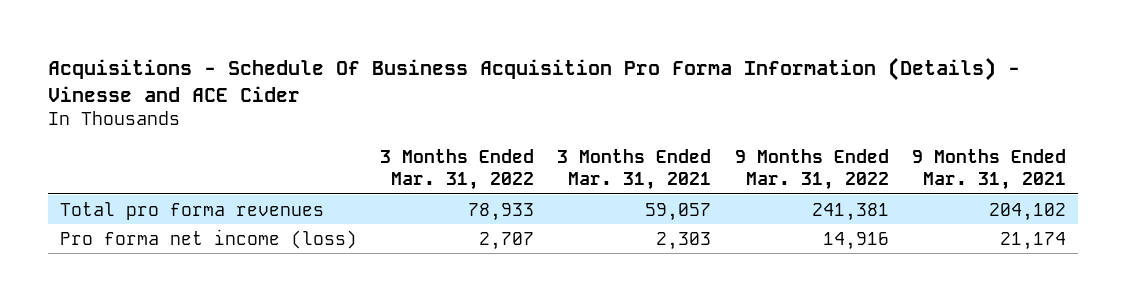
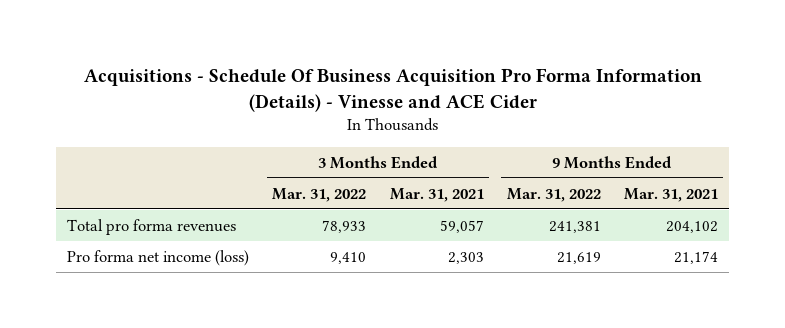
[479,231,535,250] 2,707 -> [330,251,367,264] 9,410
[822,231,889,250] 14,916 -> [556,251,601,264] 21,619

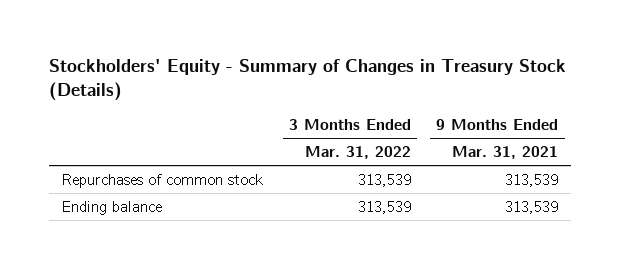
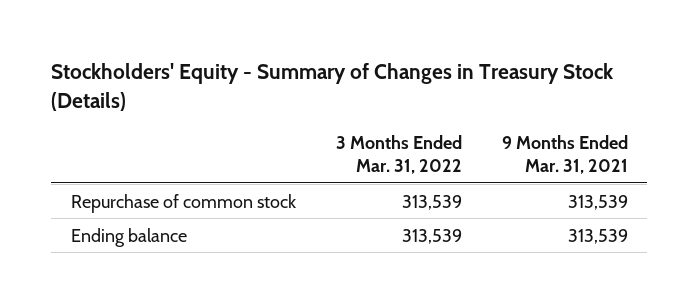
[61,173,264,188] Repurchases of common stock -> [70,193,296,213] Repurchase of common stock

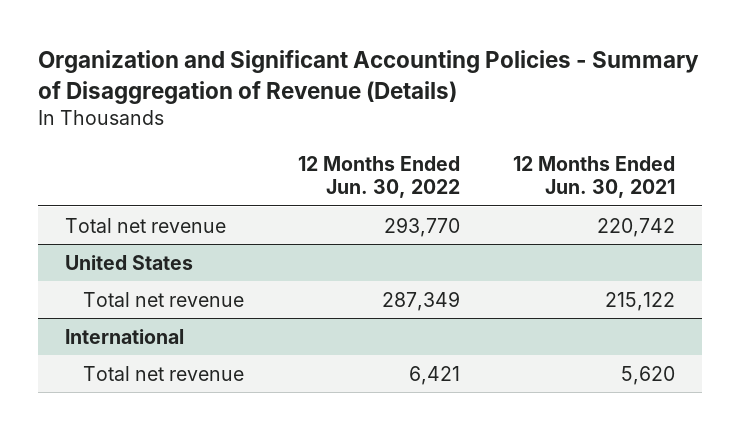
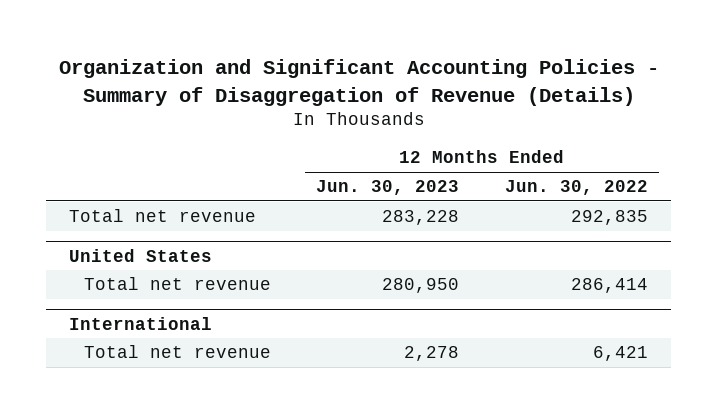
[513,155,676,199] 12 Months Ended Jun. 30, 2021 -> none
none -> [316,180,460,196] Jun. 30, 2023
[383,216,460,237] 293,770 -> [571,210,649,226] 292,835
[381,290,460,311] 287,349 -> [571,278,649,294] 286,414

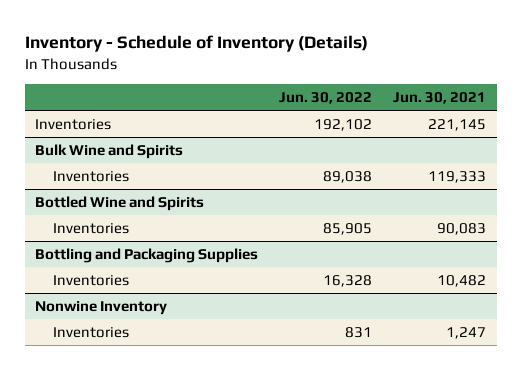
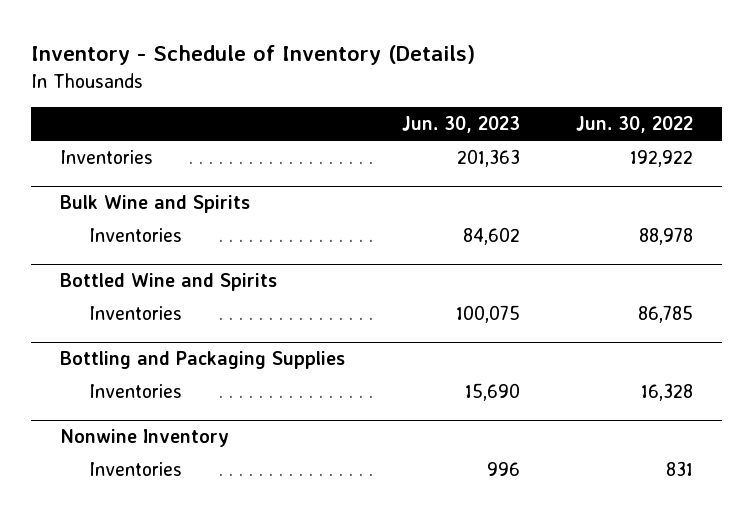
[393,92,487,105] Jun. 30, 2021 -> none
none -> [401,116,520,134] Jun. 30, 2023
[314,119,373,132] 192,102 -> [630,150,694,168] 192,922
[323,171,373,184] 89,038 -> [639,227,694,246] 88,978
[323,223,373,236] 85,905 -> [638,305,694,324] 86,785

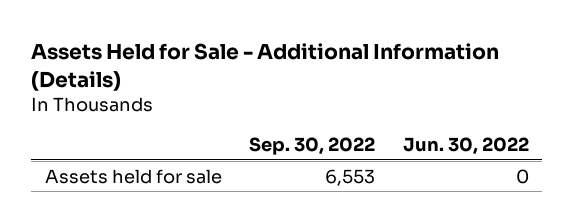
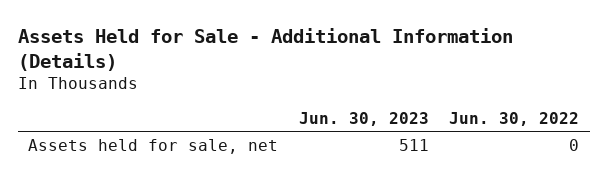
[249,137,376,156] Sep. 30, 2022 -> none
none -> [298,112,429,127] Jun. 30, 2023
[45,168,223,184] Assets held for sale -> [28,138,279,154] Assets held for sale, net

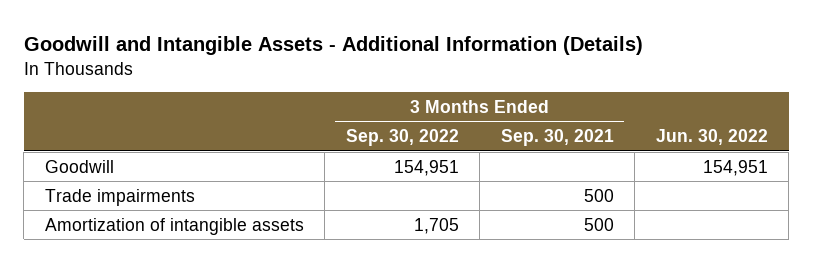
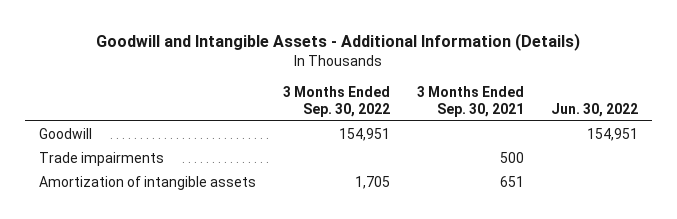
[583,217,614,231] 500 -> [499,175,524,187] 651

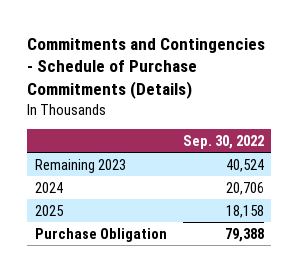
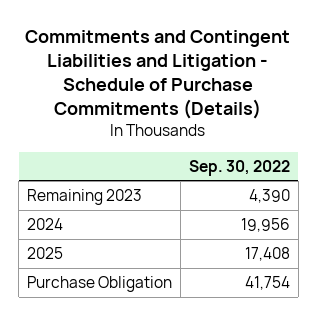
[27,37,266,99] Commitments and Contingencies - Schedule of Purchase Commitments (Details) -> [25,29,291,120] Commitments and Contingent Liabilities and Litigation - Schedule of Purchase Commitments (Details)
[225,158,264,172] 40,524 -> [248,189,290,204] 4,390
[225,181,264,195] 20,706 -> [240,218,290,233] 19,956
[225,204,264,218] 18,158 -> [244,247,290,262] 17,408
[224,227,264,242] 79,388 -> [244,276,290,291] 41,754

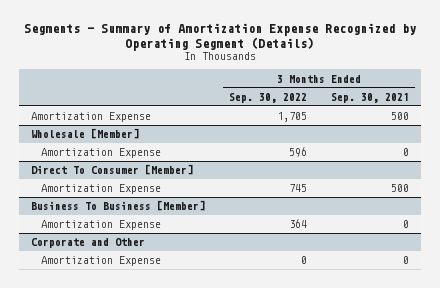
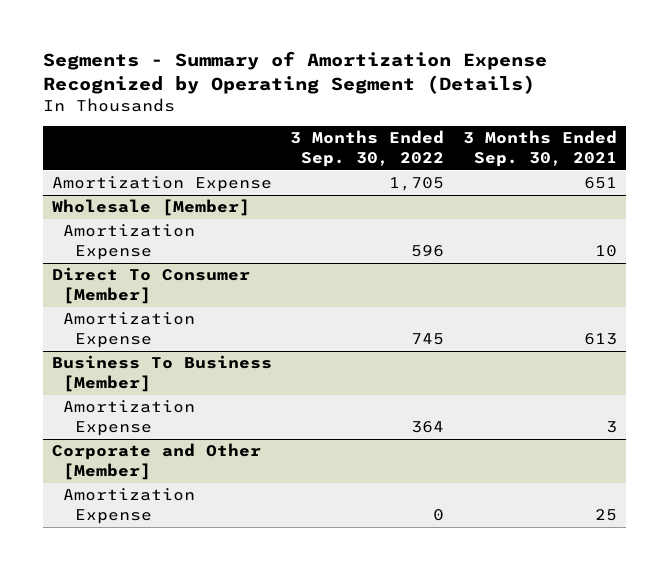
[390,112,409,121] 500 -> [583,177,617,190] 651
[402,148,409,157] 0 -> [594,245,617,258] 10
[390,184,409,193] 500 -> [583,333,617,346] 613
[402,220,409,229] 0 -> [605,421,617,434] 3
[31,238,146,249] Corporate and Other -> [51,443,261,481] Corporate and Other [Member]
[402,256,409,265] 0 -> [594,509,617,522] 25

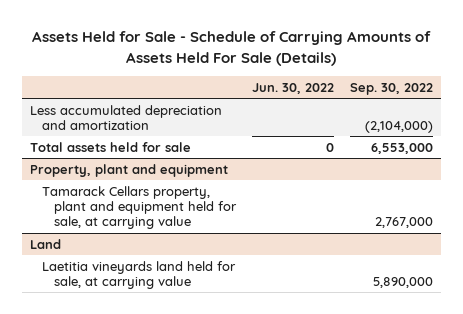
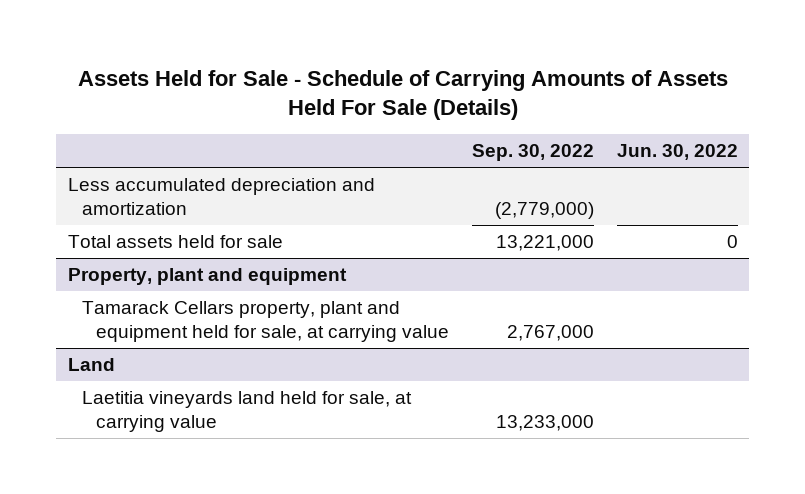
[364,120,433,133] (2,104,000) -> [494,201,594,219] (2,779,000)
[370,142,433,154] 6,553,000 -> [495,235,594,252] 13,221,000
[372,276,433,288] 5,890,000 -> [495,414,594,431] 13,233,000

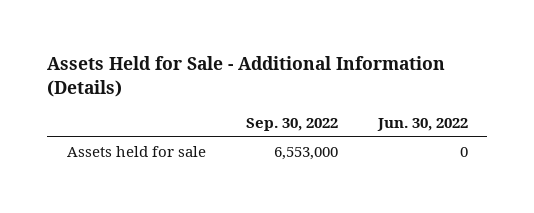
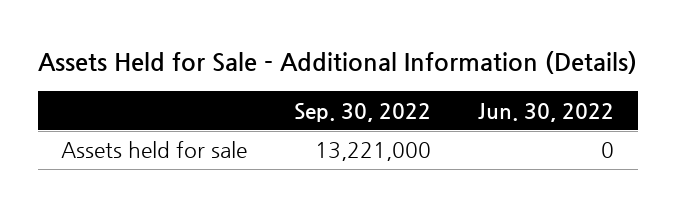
[273,147,338,161] 6,553,000 -> [315,142,432,162] 13,221,000

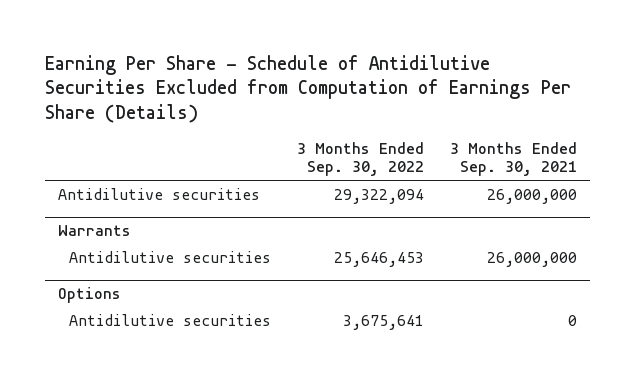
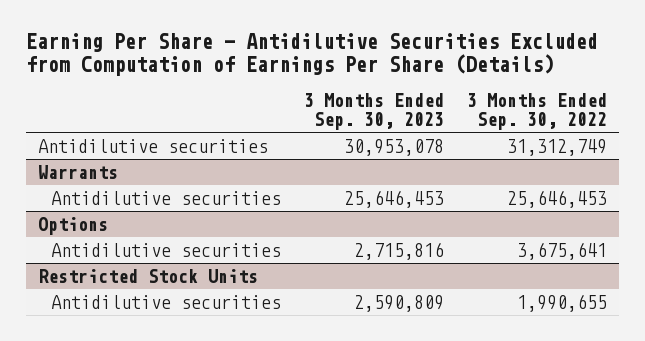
[45,54,572,124] Earning Per Share - Schedule of Antidilutive Securities Excluded from Computation of Earnings Per Share (Details) -> [26,33,599,77] Earning Per Share - Antidilutive Securities Excluded from Computation of Earnings Per Share (Details)
[449,141,577,177] 3 Months Ended Sep. 30, 2021 -> none
none -> [303,93,444,130] 3 Months Ended Sep. 30, 2023
[333,188,424,204] 29,322,094 -> [507,138,608,156] 31,312,749
none -> [37,268,258,283] Restricted Stock Units
none -> [50,294,281,309] Antidilutive securities

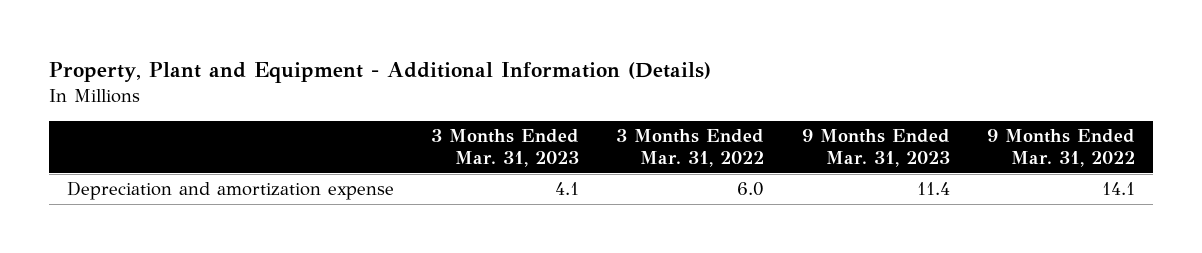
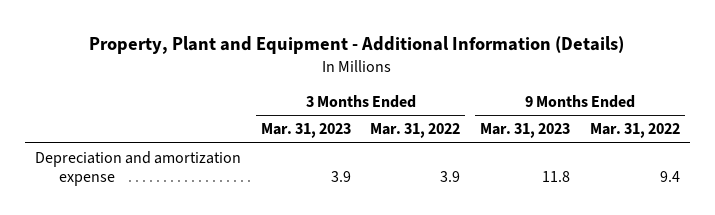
[555,182,580,196] 4.1 -> [330,171,351,183] 3.9
[737,182,765,197] 6.0 -> [440,171,461,183] 3.9
[916,182,950,196] 11.4 -> [542,171,571,183] 11.8
[1101,182,1135,196] 14.1 -> [659,171,680,183] 9.4

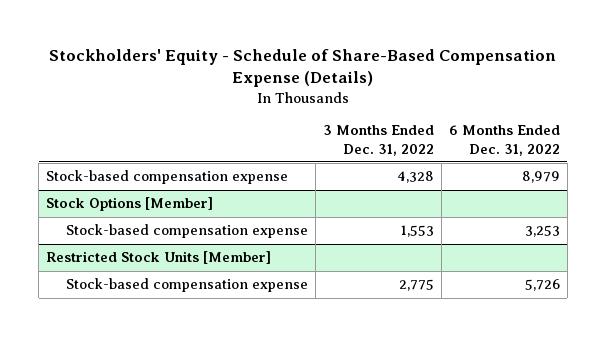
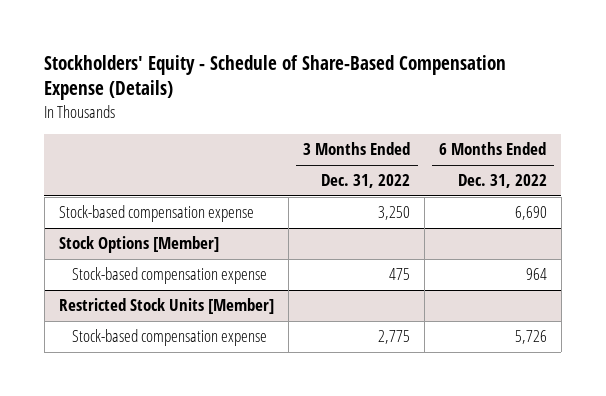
[397,171,435,184] 4,328 -> [378,206,411,221] 3,250
[521,171,560,184] 8,979 -> [514,206,547,221] 6,690
[401,225,435,238] 1,553 -> [389,268,411,281] 475
[524,225,560,238] 3,253 -> [525,268,547,281] 964

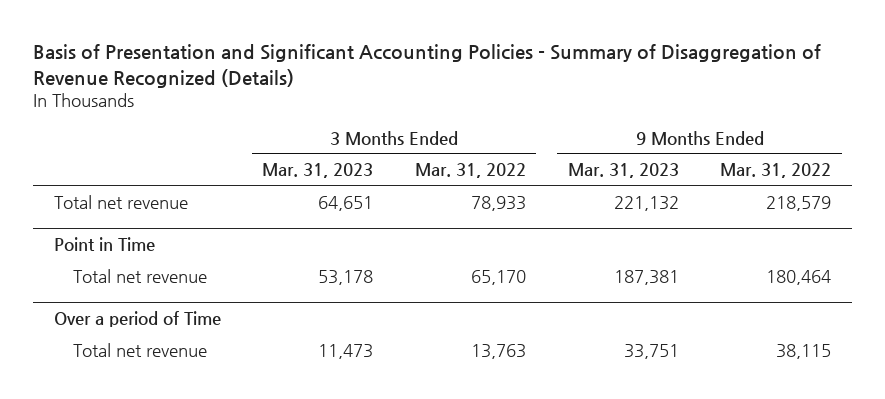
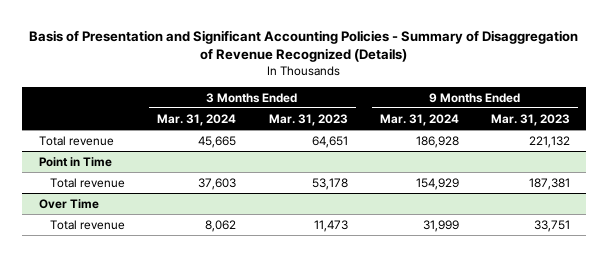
[415,163,527,179] Mar. 31, 2022 -> none
[720,163,832,179] Mar. 31, 2022 -> none
none -> [157,113,237,126] Mar. 31, 2024
none -> [379,113,459,126] Mar. 31, 2024
[53,194,188,209] Total net revenue -> [38,135,114,146] Total revenue
[72,268,207,283] Total net revenue -> [50,177,126,188] Total revenue
[53,310,221,327] Over a period of Time -> [38,198,99,209] Over Time
[72,342,207,357] Total net revenue -> [50,219,126,230] Total revenue

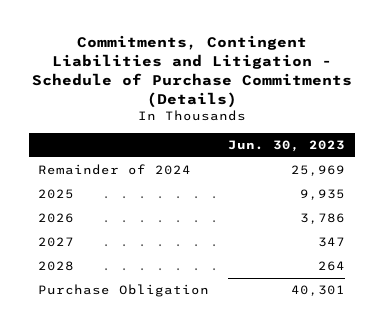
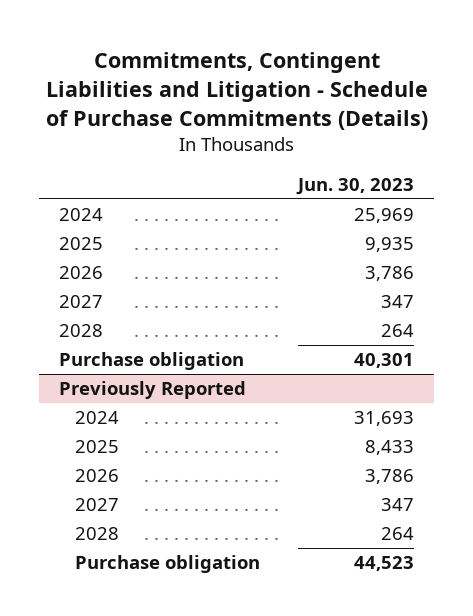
[38,164,192,176] Remainder of 2024 -> [58,208,103,222] 2024
[38,284,210,298] Purchase Obligation -> [58,352,244,371] Purchase obligation
none -> [58,381,246,400] Previously Reported
none -> [74,411,119,425] 2024
none -> [74,440,119,454] 2025
none -> [74,469,119,483] 2026
none -> [74,498,119,512] 2027
none -> [74,527,119,541] 2028
none -> [74,555,260,574] Purchase obligation

